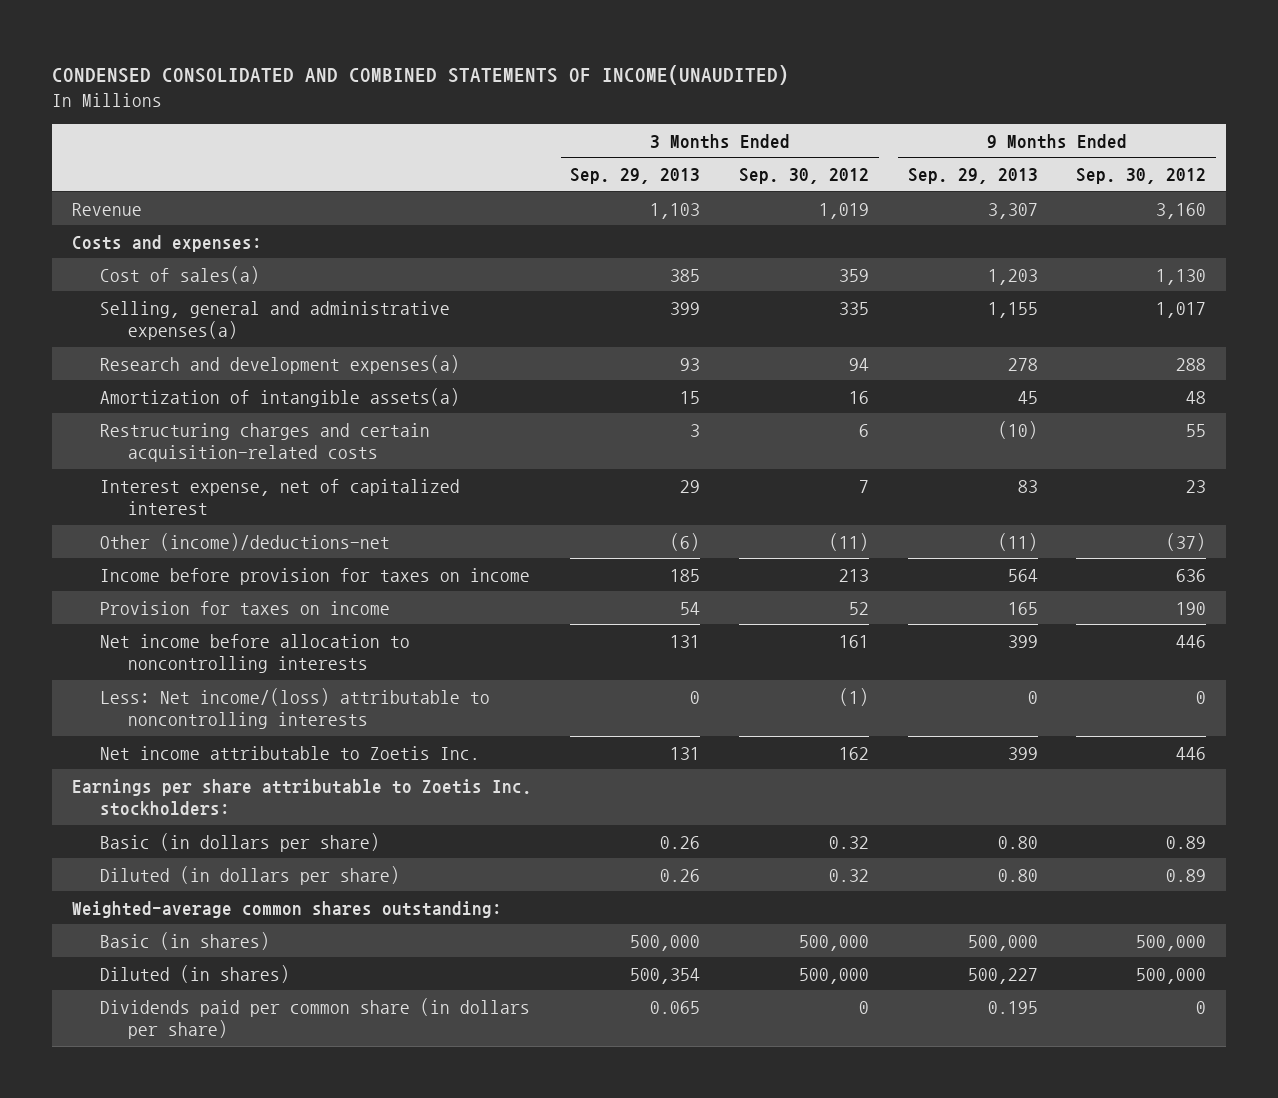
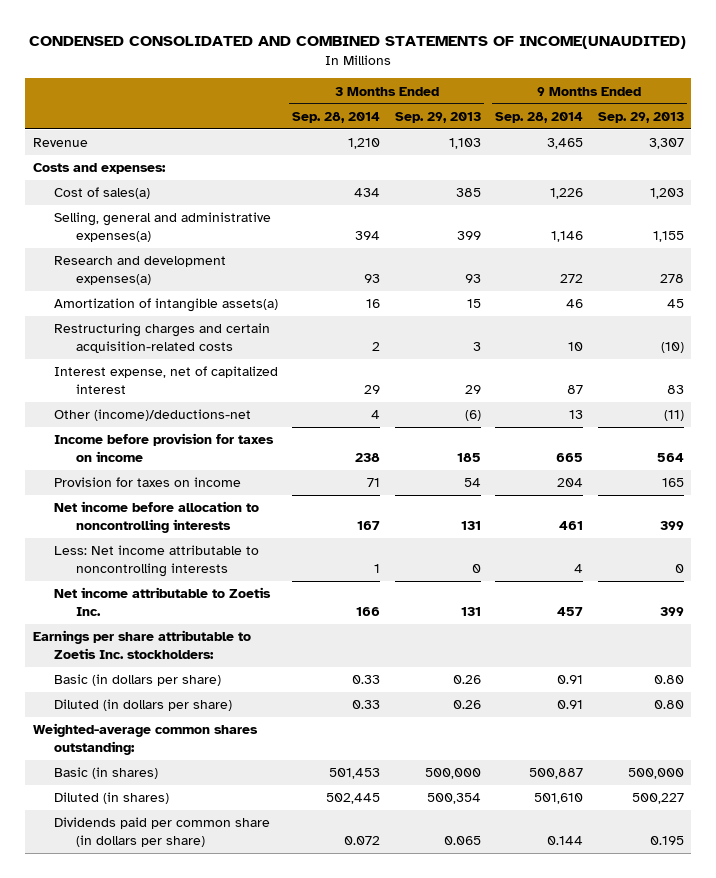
[739,167,870,184] Sep. 30, 2012 -> none
[1076,167,1207,184] Sep. 30, 2012 -> none
none -> [292,111,381,123] Sep. 28, 2014
none -> [495,111,584,123] Sep. 28, 2014
[99,687,490,730] Less: Net income/(loss) attributable to noncontrolling interests -> [54,545,260,577] Less: Net income attributable to noncontrolling interests

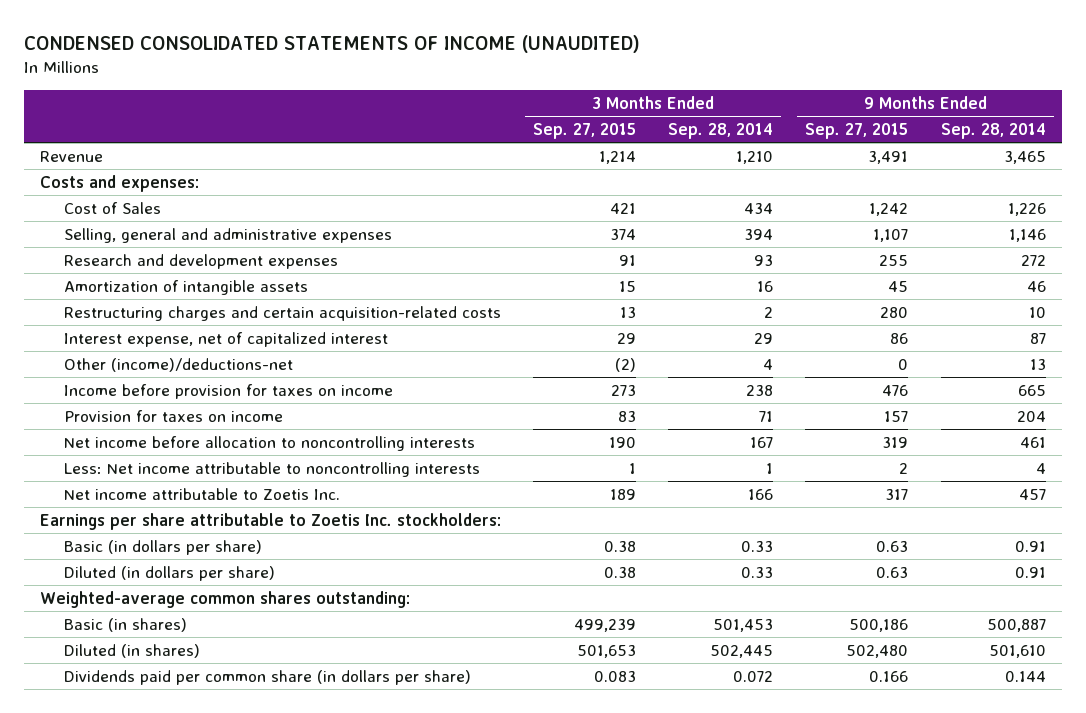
[29,36,687,50] CONDENSED CONSOLIDATED AND COMBINED STATEMENTS OF INCOME(UNAUDITED) -> [23,35,640,54] CONDENSED CONSOLIDATED STATEMENTS OF INCOME (UNAUDITED)
[394,111,481,123] Sep. 29, 2013 -> none
[597,111,684,123] Sep. 29, 2013 -> none
none -> [533,122,637,139] Sep. 27, 2015
none -> [805,122,909,139] Sep. 27, 2015
[54,187,151,200] Cost of sales(a) -> [63,201,161,214] Cost of Sales
[54,212,272,242] Selling, general and administrative expenses(a) -> [63,227,392,243] Selling, general and administrative expenses
[54,256,227,285] Research and development expenses(a) -> [63,253,338,269] Research and development expenses
[54,298,279,313] Amortization of intangible assets(a) -> [63,279,308,295] Amortization of intangible assets

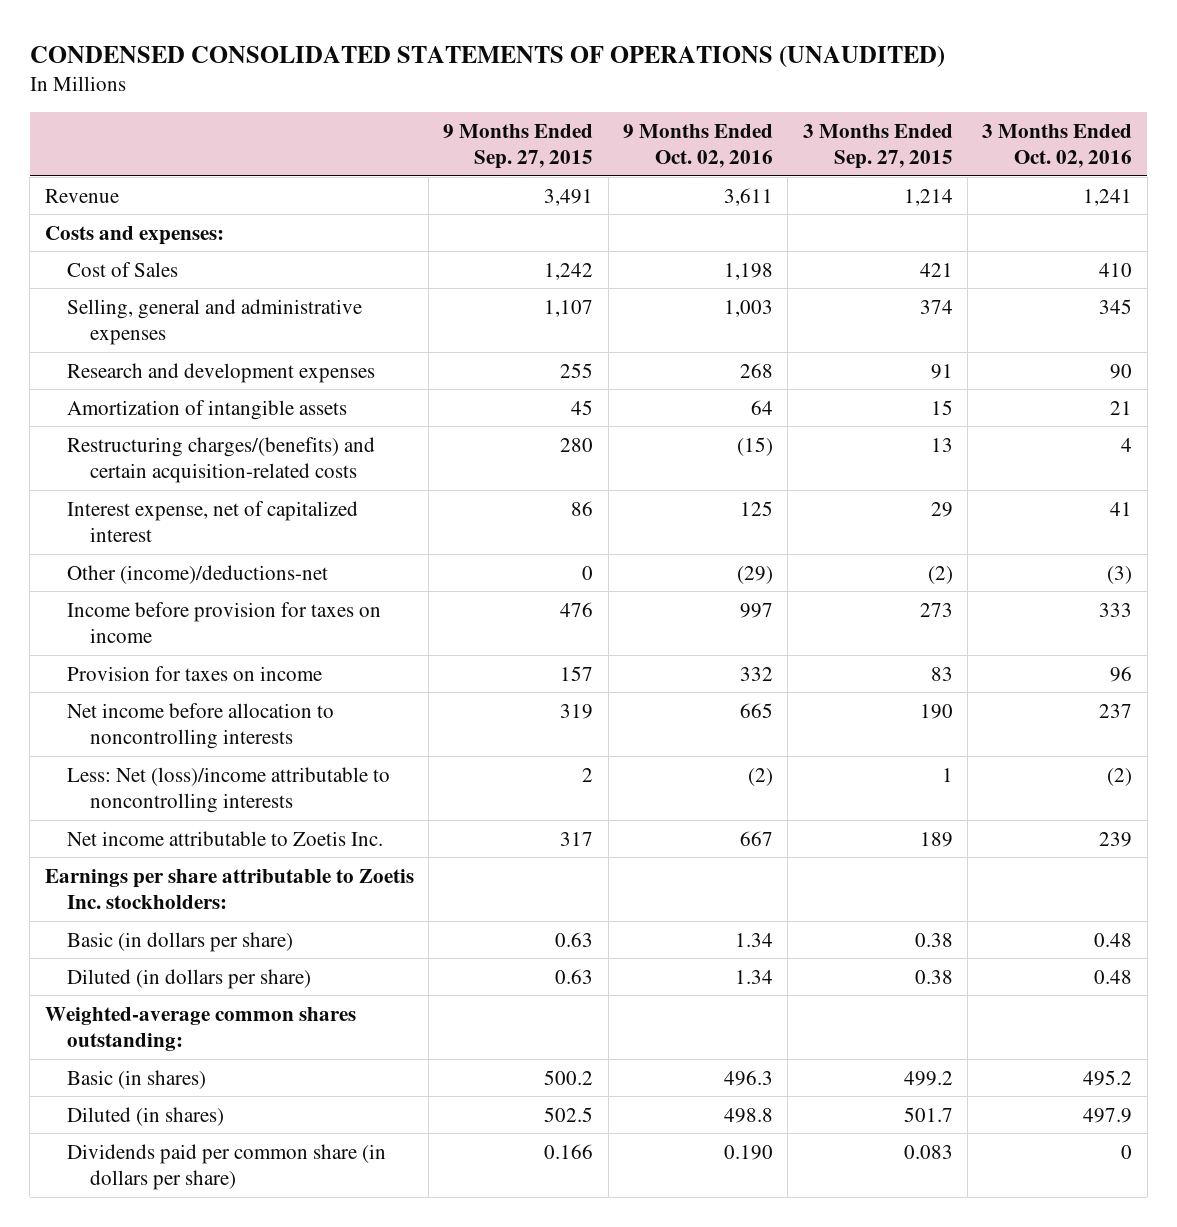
[23,35,640,54] CONDENSED CONSOLIDATED STATEMENTS OF INCOME (UNAUDITED) -> [29,45,945,68] CONDENSED CONSOLIDATED STATEMENTS OF OPERATIONS (UNAUDITED)
[668,122,774,139] Sep. 28, 2014 -> none
[940,122,1046,139] Sep. 28, 2014 -> none
none -> [622,123,773,169] 9 Months Ended Oct. 02, 2016
none -> [982,123,1133,169] 3 Months Ended Oct. 02, 2016
[63,305,501,321] Restructuring charges and certain acquisition-related costs -> [67,436,376,483] Restructuring charges/(benefits) and certain acquisition-related costs
[63,461,480,477] Less: Net income attributable to noncontrolling interests -> [67,766,391,813] Less: Net (loss)/income attributable to noncontrolling interests
[574,618,637,632] 499,239 -> [903,1070,953,1086] 499.2
[849,618,909,632] 500,186 -> [544,1069,594,1085] 500.2
[577,644,637,658] 501,653 -> [903,1106,953,1122] 501.7
[846,644,909,658] 502,480 -> [544,1106,594,1122] 502.5

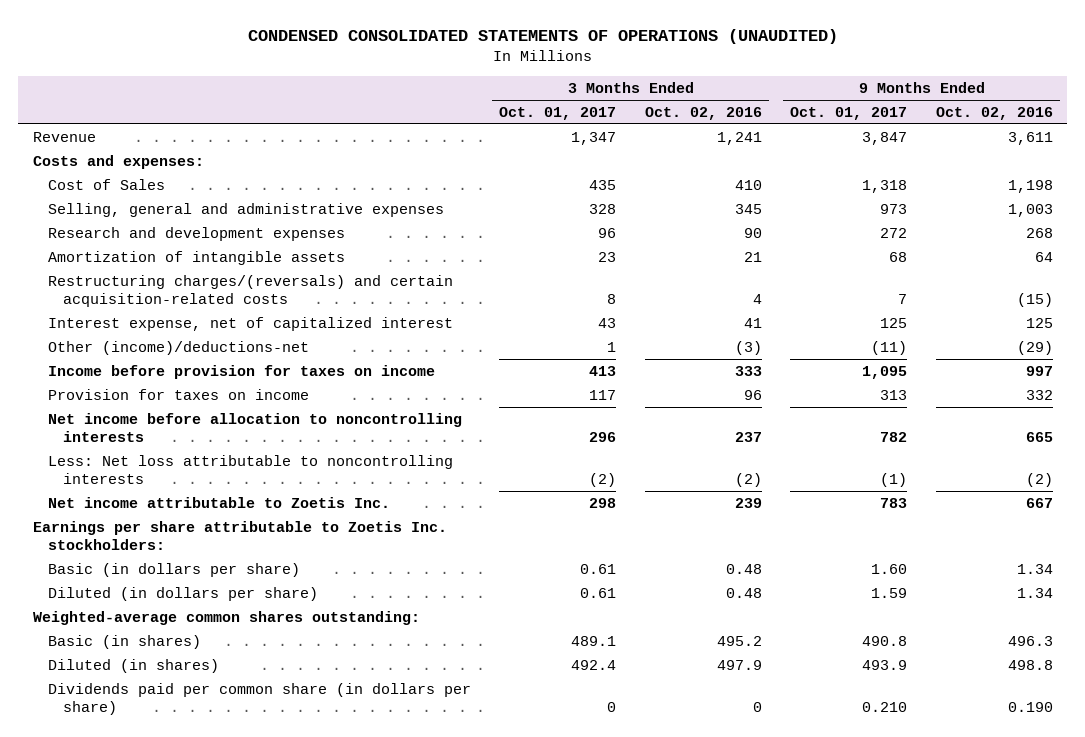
[443,123,594,170] 9 Months Ended Sep. 27, 2015 -> none
[802,123,953,170] 3 Months Ended Sep. 27, 2015 -> none
none -> [499,106,617,120] Oct. 01, 2017
none -> [790,106,908,120] Oct. 01, 2017
[67,436,376,483] Restructuring charges/(benefits) and certain acquisition-related costs -> [47,274,453,308] Restructuring charges/(reversals) and certain acquisition-related costs
[67,766,391,813] Less: Net (loss)/income attributable to noncontrolling interests -> [47,454,453,485] Less: Net loss attributable to noncontrolling interests

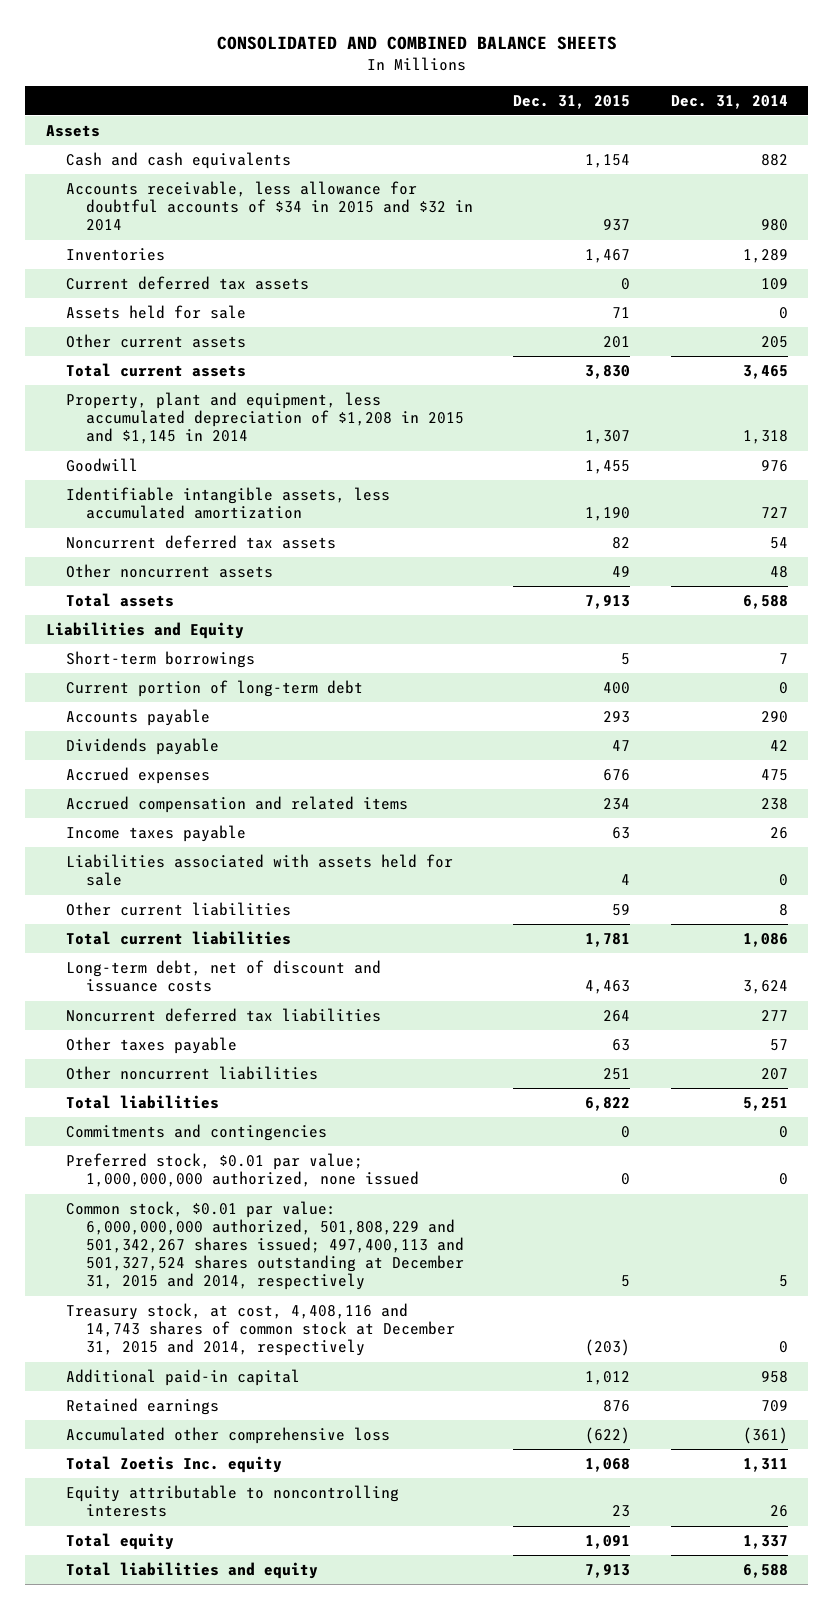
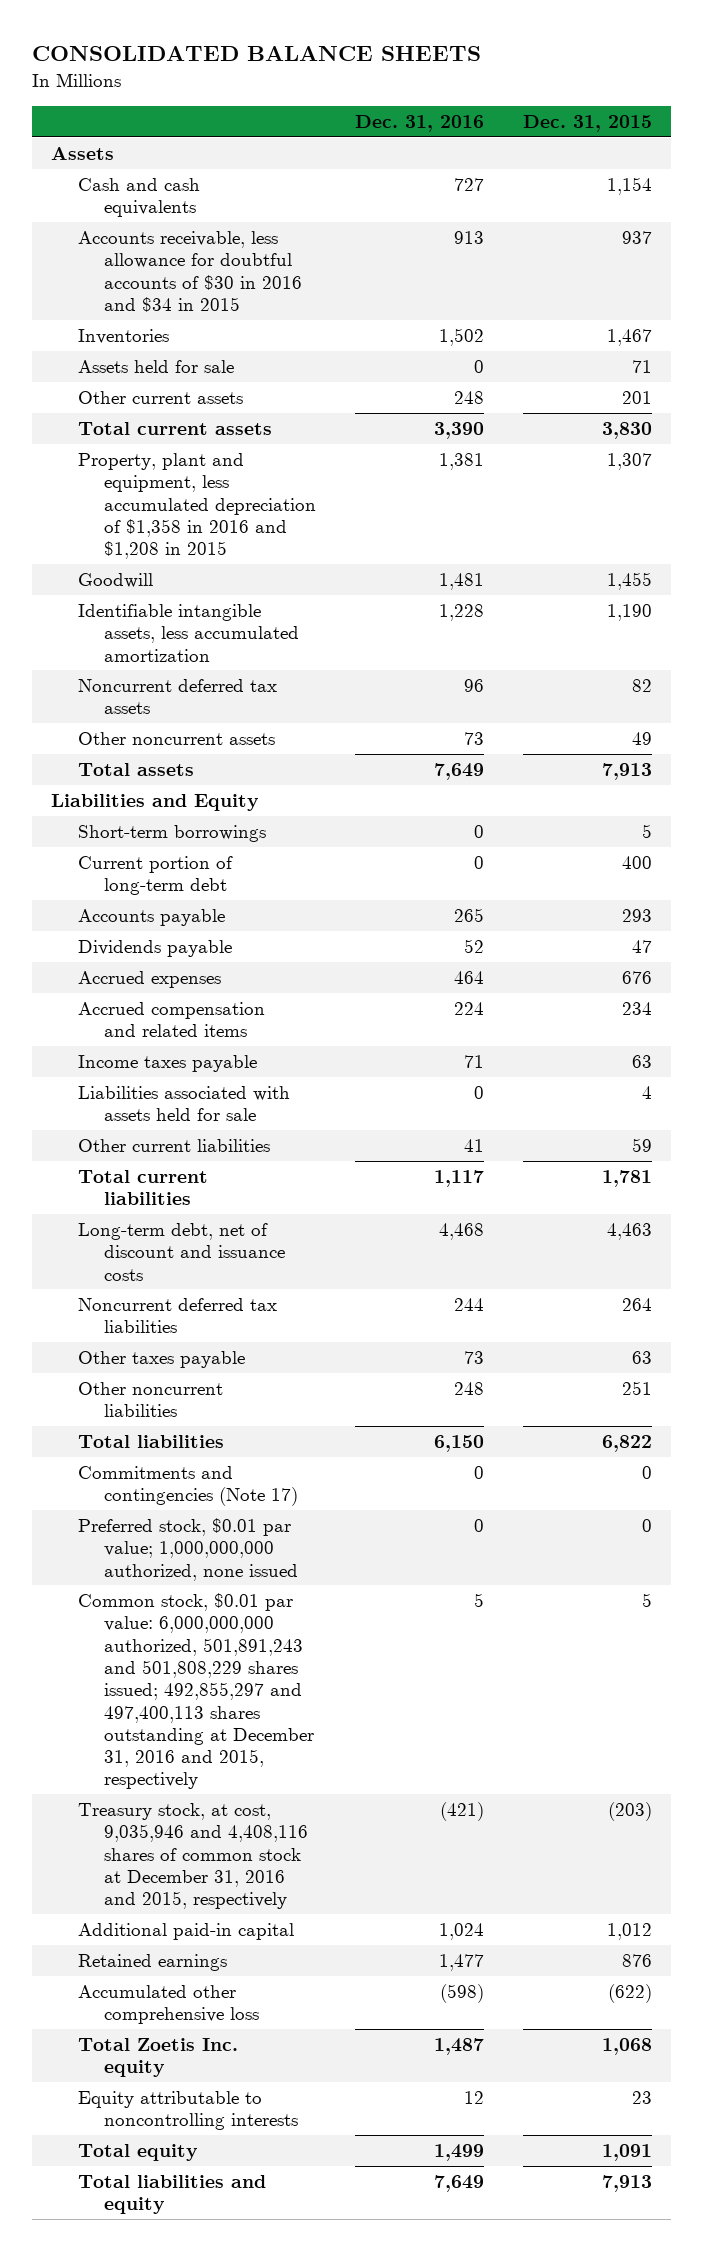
[216,36,617,51] CONSOLIDATED AND COMBINED BALANCE SHEETS -> [31,46,481,62] CONSOLIDATED BALANCE SHEETS
[670,94,788,109] Dec. 31, 2014 -> none
none -> [355,115,485,133] Dec. 31, 2016
[65,181,473,232] Accounts receivable, less allowance for doubtful accounts of $34 in 2015 and $32 in 2014 -> [77,230,303,312] Accounts receivable, less allowance for doubtful accounts of $30 in 2016 and $34 in 2015
[65,276,309,291] Current deferred tax assets -> none
[65,392,464,445] Property, plant and equipment, less accumulated depreciation of $1,208 in 2015 and $1,145 in 2014 -> [77,452,317,560] Property, plant and equipment, less accumulated depreciation of $1,358 in 2016 and $1,208 in 2015
[65,1124,327,1142] Commitments and contingencies -> [77,1465,299,1507] Commitments and contingencies (Note 17)
[65,1201,464,1291] Common stock, $0.01 par value: 6,000,000,000 authorized, 501,808,229 and 501,342,267 shares issued; 497,400,113 and 501,327,524 shares outstanding at December 31, 2015 and 2014, respectively -> [77,1592,315,1790] Common stock, $0.01 par value: 6,000,000,000 authorized, 501,891,243 and 501,808,229 shares issued; 492,855,297 and 497,400,113 shares outstanding at December 31, 2016 and 2015, respectively
[65,1303,455,1357] Treasury stock, at cost, 4,408,116 and 14,743 shares of common stock at December 31, 2015 and 2014, respectively -> [77,1802,309,1910] Treasury stock, at cost, 9,035,946 and 4,408,116 shares of common stock at December 31, 2016 and 2015, respectively

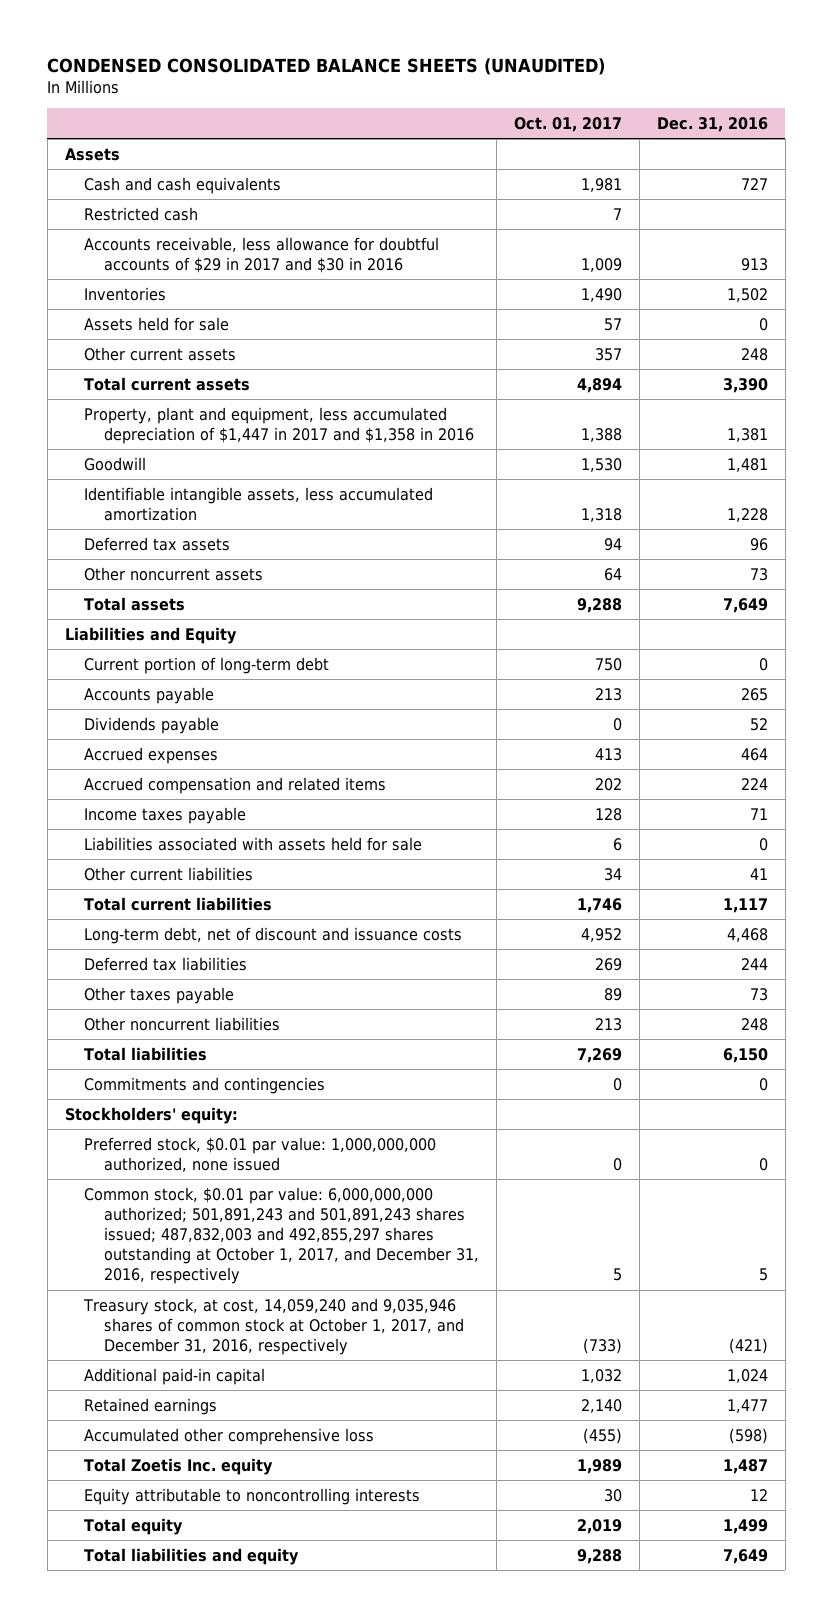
[31,46,481,62] CONSOLIDATED BALANCE SHEETS -> [47,57,606,75] CONDENSED CONSOLIDATED BALANCE SHEETS (UNAUDITED)
[522,115,652,133] Dec. 31, 2015 -> none
none -> [513,116,622,132] Oct. 01, 2017
none -> [84,206,199,221] Restricted cash
[77,230,303,312] Accounts receivable, less allowance for doubtful accounts of $30 in 2016 and $34 in 2015 -> [84,236,440,273] Accounts receivable, less allowance for doubtful accounts of $29 in 2017 and $30 in 2016
[77,452,317,560] Property, plant and equipment, less accumulated depreciation of $1,358 in 2016 and $1,208 in 2015 -> [84,406,474,444] Property, plant and equipment, less accumulated depreciation of $1,447 in 2017 and $1,358 in 2016
[77,678,277,715] Noncurrent deferred tax assets -> [84,536,231,551] Deferred tax assets
[77,824,266,842] Short-term borrowings -> none
[77,1297,277,1334] Noncurrent deferred tax liabilities -> [84,956,248,971] Deferred tax liabilities
[77,1465,299,1507] Commitments and contingencies (Note 17) -> [84,1076,326,1094] Commitments and contingencies
none -> [64,1106,238,1124] Stockholders' equity:
[77,1517,299,1581] Preferred stock, $0.01 par value; 1,000,000,000 authorized, none issued -> [84,1136,437,1172] Preferred stock, $0.01 par value: 1,000,000,000 authorized, none issued
[77,1592,315,1790] Common stock, $0.01 par value: 6,000,000,000 authorized, 501,891,243 and 501,808,229 shares issued; 492,855,297 and 497,400,113 shares outstanding at December 31, 2016 and 2015, respectively -> [84,1186,479,1285] Common stock, $0.01 par value: 6,000,000,000 authorized; 501,891,243 and 501,891,243 shares issued; 487,832,003 and 492,855,297 shares outstanding at October 1, 2017, and December 31, 2016, respectively
[77,1802,309,1910] Treasury stock, at cost, 9,035,946 and 4,408,116 shares of common stock at December 31, 2016 and 2015, respectively -> [83,1297,464,1356] Treasury stock, at cost, 14,059,240 and 9,035,946 shares of common stock at October 1, 2017, and December 31, 2016, respectively

